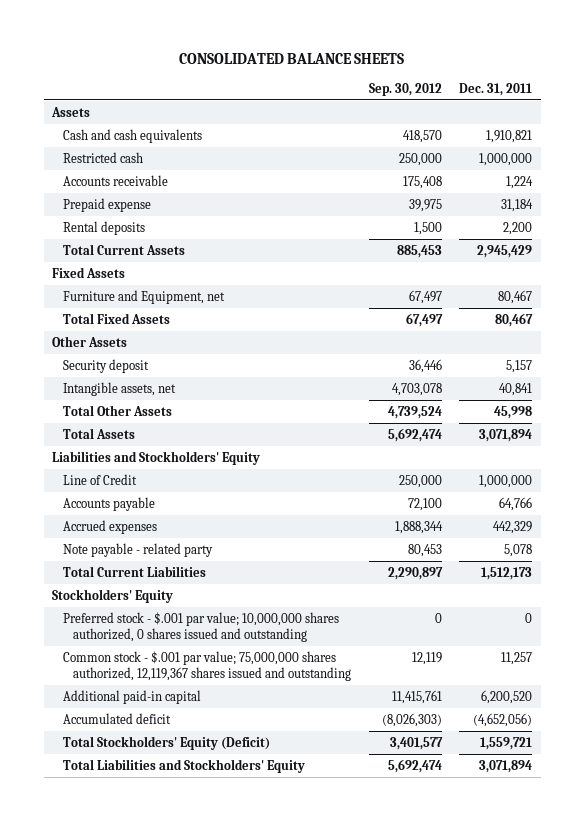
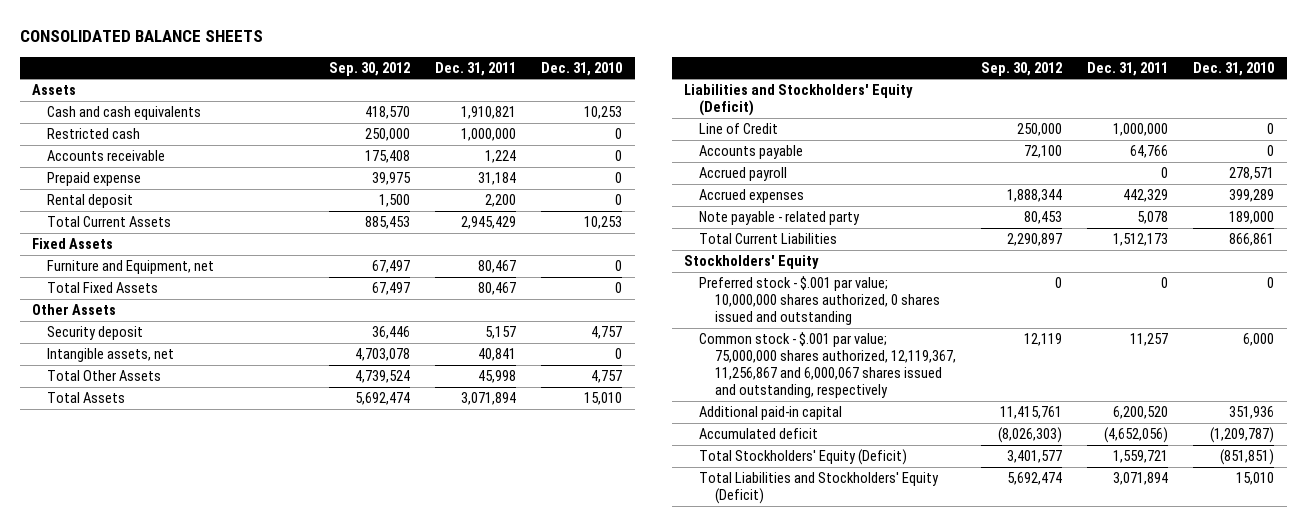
none -> [541,61,623,76] Dec. 31, 2010
[62,221,145,236] Rental deposits -> [47,193,134,208] Rental deposit
[52,451,261,466] Liabilities and Stockholders' Equity -> [684,83,914,117] Liabilities and Stockholders' Equity (Deficit)
none -> [699,166,788,181] Accrued payroll
[62,651,352,682] Common stock - $.001 par value; 75,000,000 shares authorized, 12,119,367 shares issued and outstanding -> [699,331,956,399] Common stock - $.001 par value; 75,000,000 shares authorized, 12,119,367, 11,256,867 and 6,000,067 shares issued and outstanding, respectively
[62,759,305,774] Total Liabilities and Stockholders' Equity -> [699,471,940,505] Total Liabilities and Stockholders' Equity (Deficit)

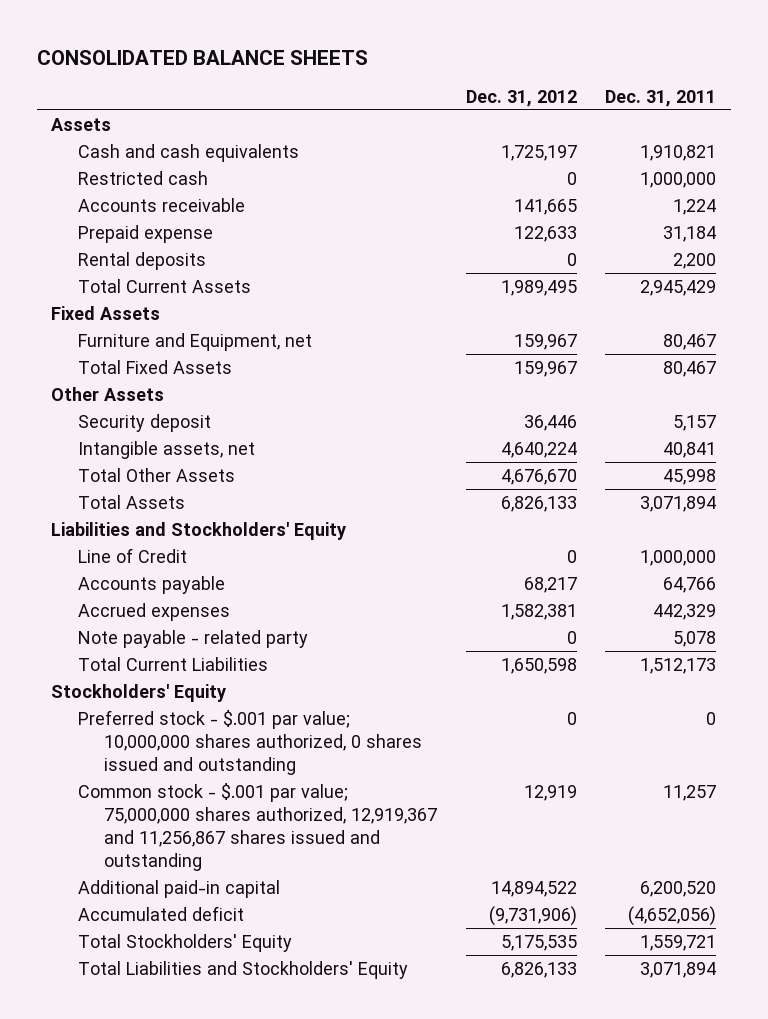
[329,61,411,76] Sep. 30, 2012 -> none
[541,61,623,76] Dec. 31, 2010 -> none
none -> [465,89,577,107] Dec. 31, 2012
[47,193,134,208] Rental deposit -> [77,251,206,270] Rental deposits
[684,83,914,117] Liabilities and Stockholders' Equity (Deficit) -> [51,521,347,540] Liabilities and Stockholders' Equity
[699,166,788,181] Accrued payroll -> none
[699,331,956,399] Common stock - $.001 par value; 75,000,000 shares authorized, 12,119,367, 11,256,867 and 6,000,067 shares issued and outstanding, respectively -> [77,782,437,871] Common stock - $.001 par value; 75,000,000 shares authorized, 12,919,367 and 11,256,867 shares issued and outstanding
[699,448,908,465] Total Stockholders' Equity (Deficit) -> [77,933,292,952] Total Stockholders' Equity
[699,471,940,505] Total Liabilities and Stockholders' Equity (Deficit) -> [77,960,408,979] Total Liabilities and Stockholders' Equity

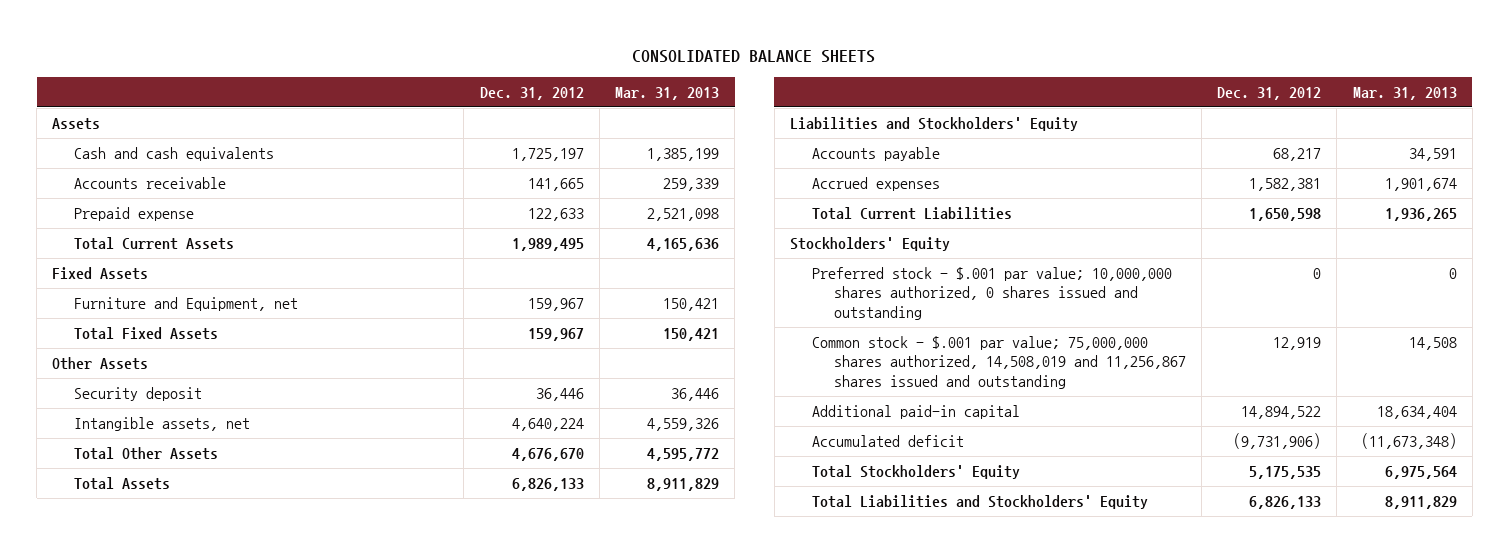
[605,89,717,107] Dec. 31, 2011 -> none
none -> [614,86,719,100] Mar. 31, 2013
[77,170,208,185] Restricted cash -> none
[77,251,206,270] Rental deposits -> none
[77,547,187,563] Line of Credit -> none
[77,629,308,648] Note payable - related party -> none
[77,782,437,871] Common stock - $.001 par value; 75,000,000 shares authorized, 12,919,367 and 11,256,867 shares issued and outstanding -> [811,336,1186,389] Common stock - $.001 par value; 75,000,000 shares authorized, 14,508,019 and 11,256,867 shares issued and outstanding

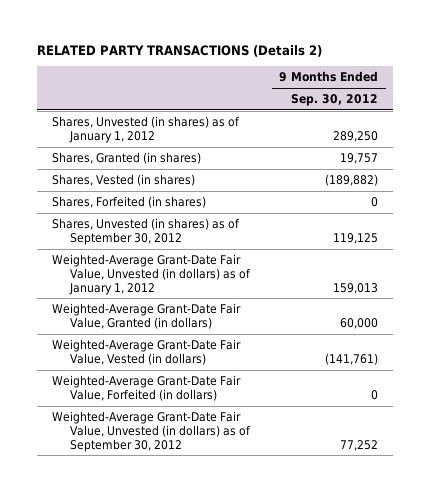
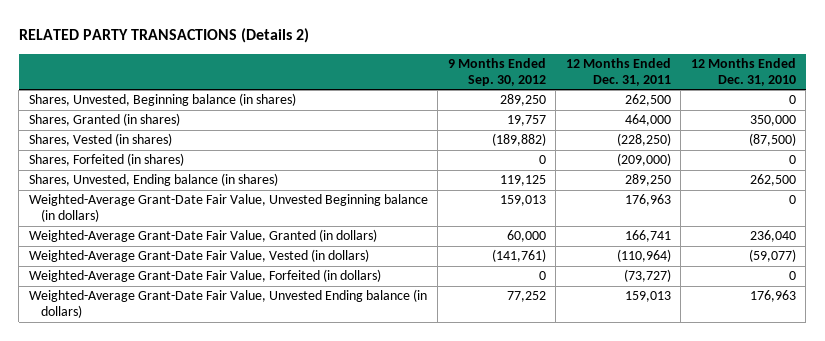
none -> [565,57,671,86] 12 Months Ended Dec. 31, 2011
none -> [690,57,796,86] 12 Months Ended Dec. 31, 2010
[52,116,241,143] Shares, Unvested (in shares) as of January 1, 2012 -> [28,93,296,107] Shares, Unvested, Beginning balance (in shares)
[52,218,241,245] Shares, Unvested (in shares) as of September 30, 2012 -> [28,173,278,187] Shares, Unvested, Ending balance (in shares)
[52,254,251,295] Weighted-Average Grant-Date Fair Value, Unvested (in dollars) as of January 1, 2012 -> [28,194,428,223] Weighted-Average Grant-Date Fair Value, Unvested Beginning balance (in dollars)
[52,411,251,452] Weighted-Average Grant-Date Fair Value, Unvested (in dollars) as of September 30, 2012 -> [28,289,427,319] Weighted-Average Grant-Date Fair Value, Unvested Ending balance (in dollars)

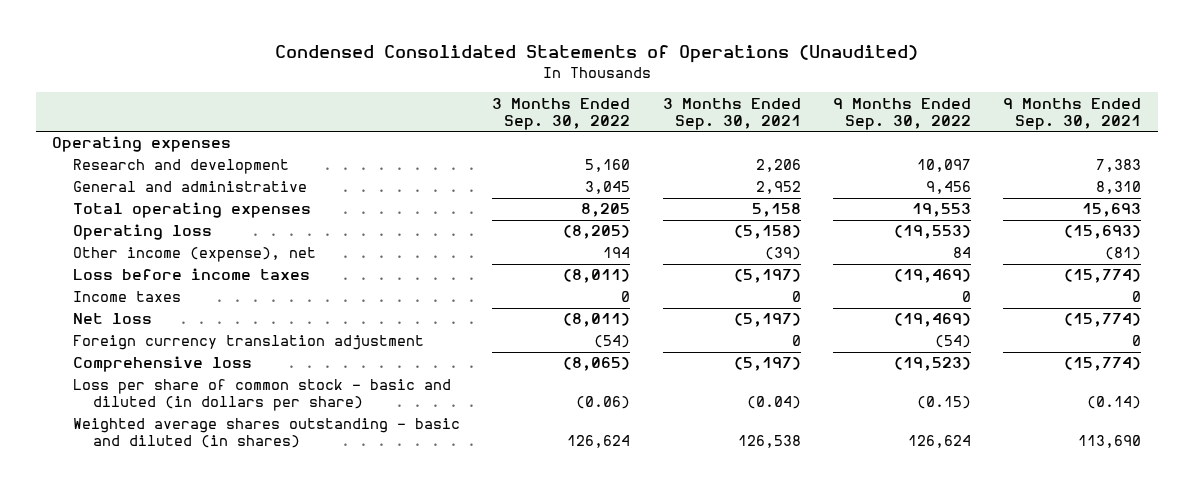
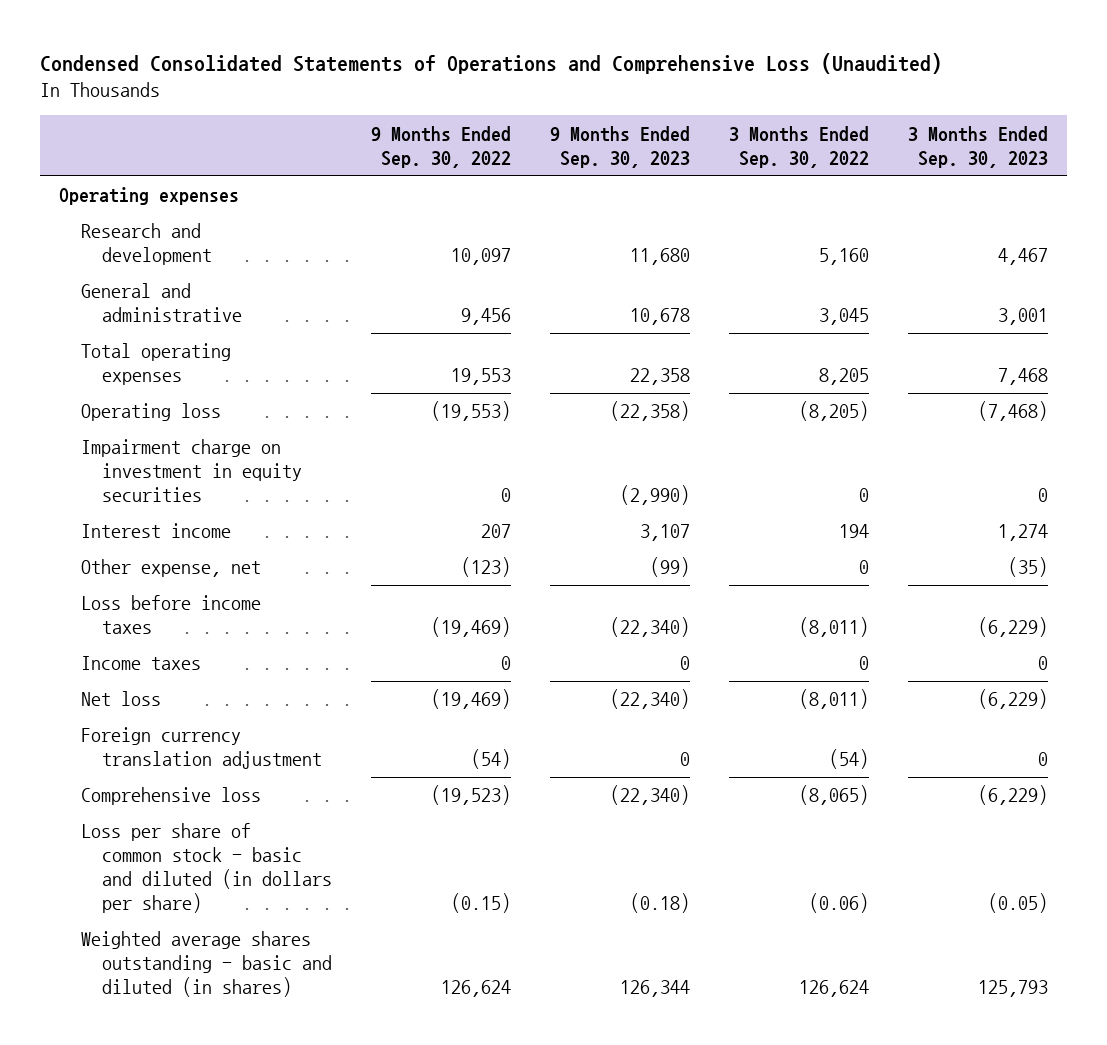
[274,45,918,64] Condensed Consolidated Statements of Operations (Unaudited) -> [39,52,942,74] Condensed Consolidated Statements of Operations and Comprehensive Loss (Unaudited)
[662,97,801,130] 3 Months Ended Sep. 30, 2021 -> none
[1003,97,1142,130] 9 Months Ended Sep. 30, 2021 -> none
none -> [550,125,691,168] 9 Months Ended Sep. 30, 2023
none -> [907,125,1048,168] 3 Months Ended Sep. 30, 2023
none -> [80,439,303,503] Impairment charge on investment in equity securities
none -> [80,523,231,539] Interest income
[72,247,316,263] Other income (expense), net -> [80,559,261,578] Other expense, net
[603,247,631,259] 194 -> [859,560,870,575] 0
[953,247,972,259] 84 -> [461,557,512,578] (123)

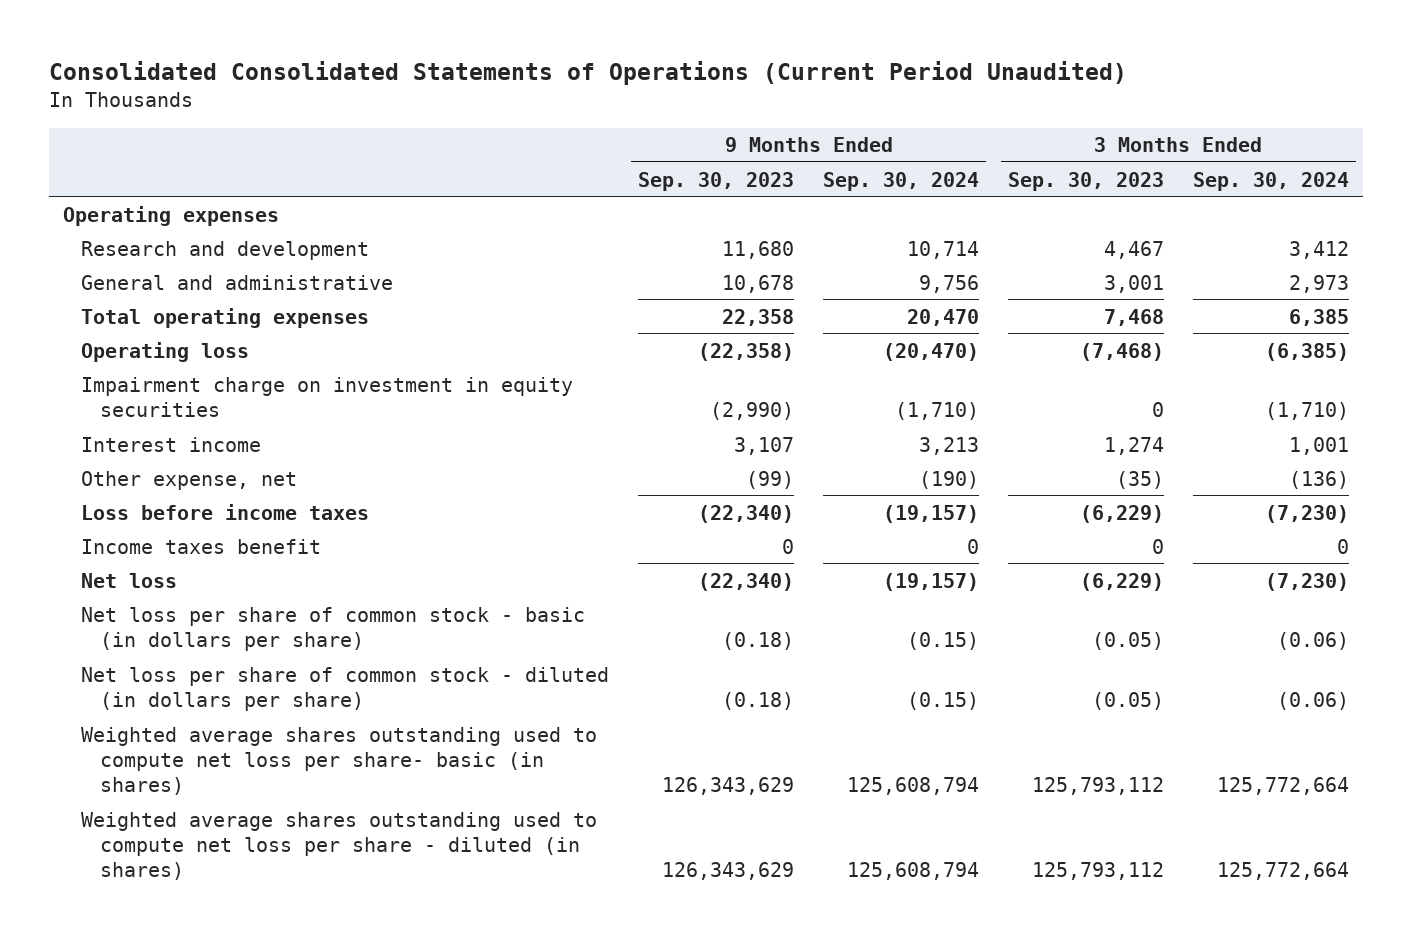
[39,52,942,74] Condensed Consolidated Statements of Operations and Comprehensive Loss (Unaudited) -> [48,61,1127,86] Consolidated Consolidated Statements of Operations (Current Period Unaudited)
[371,125,512,168] 9 Months Ended Sep. 30, 2022 -> none
[729,125,870,168] 3 Months Ended Sep. 30, 2022 -> none
none -> [823,171,980,191] Sep. 30, 2024
none -> [1192,171,1349,191] Sep. 30, 2024
[80,656,201,671] Income taxes -> [81,538,322,554] Income taxes benefit
[80,727,323,770] Foreign currency translation adjustment -> none
[80,787,261,806] Comprehensive loss -> none
[80,823,333,914] Loss per share of common stock - basic and diluted (in dollars per share) -> [81,606,586,651] Net loss per share of common stock - basic (in dollars per share)
none -> [81,666,610,711] Net loss per share of common stock - diluted (in dollars per share)
[80,931,333,998] Weighted average shares outstanding - basic and diluted (in shares) -> [81,726,598,795] Weighted average shares outstanding used to compute net loss per share- basic (in shares)
[620,980,691,998] 126,344 -> [662,776,795,795] 126,343,629
[977,980,1048,998] 125,793 -> [1031,776,1164,795] 125,793,112
none -> [81,811,598,880] Weighted average shares outstanding used to compute net loss per share - diluted (in shares)

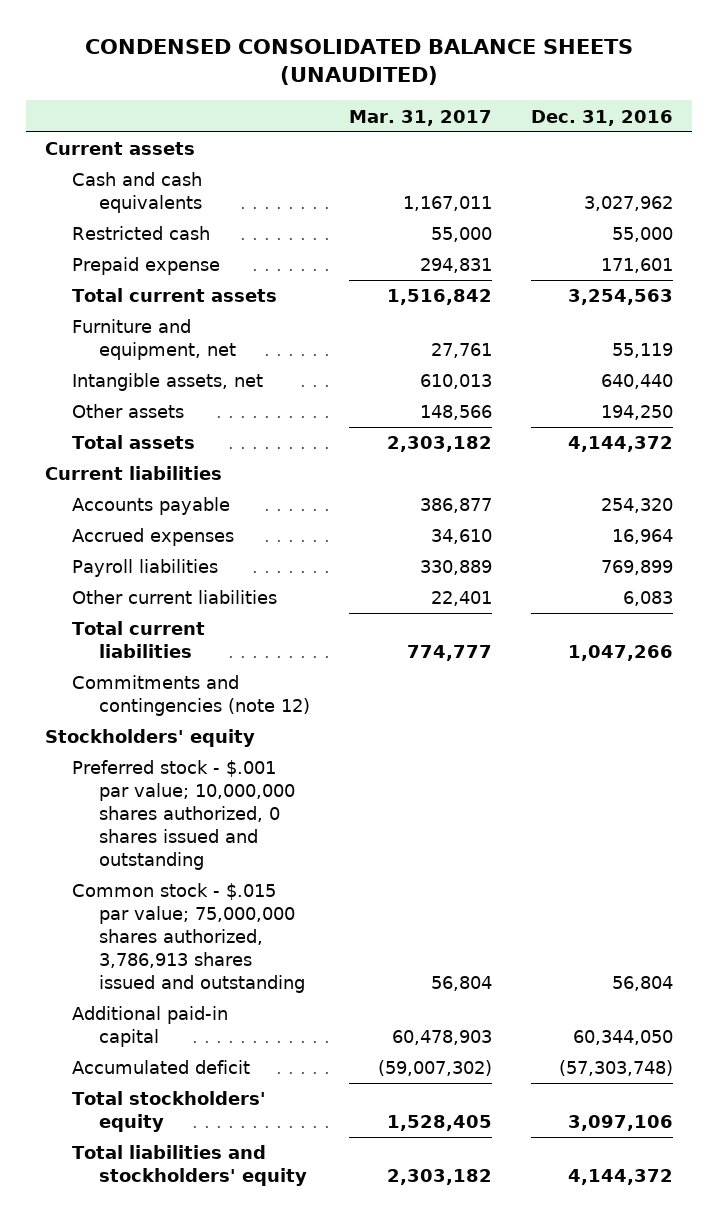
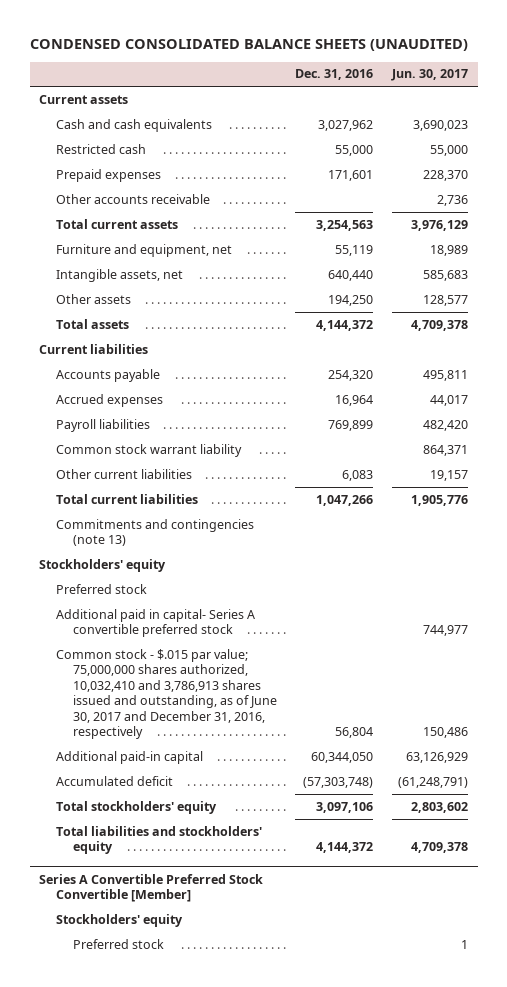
[349,109,493,126] Mar. 31, 2017 -> none
none -> [391,69,469,82] Jun. 30, 2017
[72,257,221,276] Prepaid expense -> [55,168,161,182] Prepaid expenses
none -> [55,193,210,204] Other accounts receivable
none -> [55,443,242,457] Common stock warrant liability
[72,675,311,717] Commitments and contingencies (note 12) -> [55,518,254,547] Commitments and contingencies (note 13)
[72,760,296,871] Preferred stock - $.001 par value; 10,000,000 shares authorized, 0 shares issued and outstanding -> [55,583,147,594] Preferred stock
none -> [55,608,255,638] Additional paid in capital- Series A convertible preferred stock
[72,883,306,994] Common stock - $.015 par value; 75,000,000 shares authorized, 3,786,913 shares issued and outstanding -> [55,648,277,740] Common stock - $.015 par value; 75,000,000 shares authorized, 10,032,410 and 3,786,913 shares issued and outstanding, as of June 30, 2017 and December 31, 2016, respectively
none -> [39,873,264,903] Series A Convertible Preferred Stock Convertible [Member]
none -> [55,913,183,927] Stockholders' equity
none -> [72,938,164,949] Preferred stock

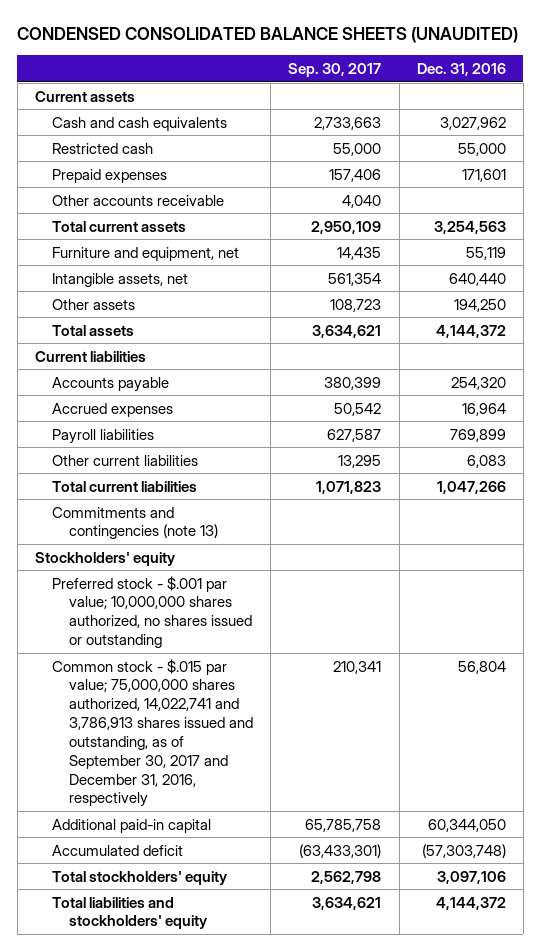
[391,69,469,82] Jun. 30, 2017 -> none
none -> [288,62,382,77] Sep. 30, 2017
[55,443,242,457] Common stock warrant liability -> none
[55,608,255,638] Additional paid in capital- Series A convertible preferred stock -> none
[55,583,147,594] Preferred stock -> [52,575,253,649] Preferred stock - $.001 par value; 10,000,000 shares authorized, no shares issued or outstanding
[55,648,277,740] Common stock - $.015 par value; 75,000,000 shares authorized, 10,032,410 and 3,786,913 shares issued and outstanding, as of June 30, 2017 and December 31, 2016, respectively -> [52,658,254,808] Common stock - $.015 par value; 75,000,000 shares authorized, 14,022,741 and 3,786,913 shares issued and outstanding, as of September 30, 2017 and December 31, 2016, respectively
[39,873,264,903] Series A Convertible Preferred Stock Convertible [Member] -> none
[55,913,183,927] Stockholders' equity -> none
[72,938,164,949] Preferred stock -> none

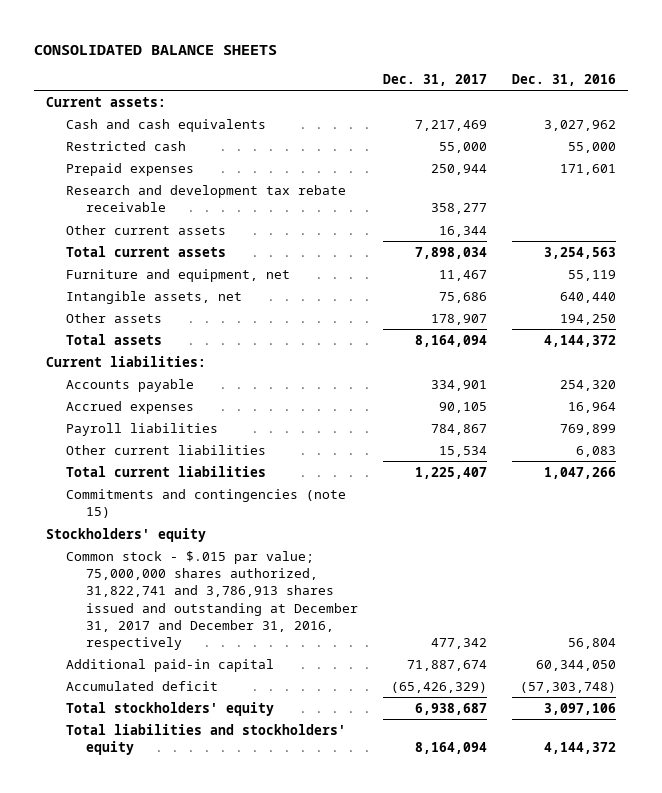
[17,27,519,44] CONDENSED CONSOLIDATED BALANCE SHEETS (UNAUDITED) -> [34,44,278,55] CONSOLIDATED BALANCE SHEETS
[288,62,382,77] Sep. 30, 2017 -> none
none -> [382,73,487,86] Dec. 31, 2017
[34,90,135,102] Current assets -> [46,96,167,107] Current assets:
[52,194,225,206] Other accounts receivable -> none
none -> [66,184,347,213] Research and development tax rebate receivable
none -> [66,224,227,235] Other current assets
[34,350,146,362] Current liabilities -> [46,355,207,367] Current liabilities:
[52,506,219,540] Commitments and contingencies (note 13) -> [66,488,347,519] Commitments and contingencies (note 15)
[52,575,253,649] Preferred stock - $.001 par value; 10,000,000 shares authorized, no shares issued or outstanding -> none
[52,658,254,808] Common stock - $.015 par value; 75,000,000 shares authorized, 14,022,741 and 3,786,913 shares issued and outstanding, as of September 30, 2017 and December 31, 2016, respectively -> [66,550,359,650] Common stock - $.015 par value; 75,000,000 shares authorized, 31,822,741 and 3,786,913 shares issued and outstanding at December 31, 2017 and December 31, 2016, respectively

